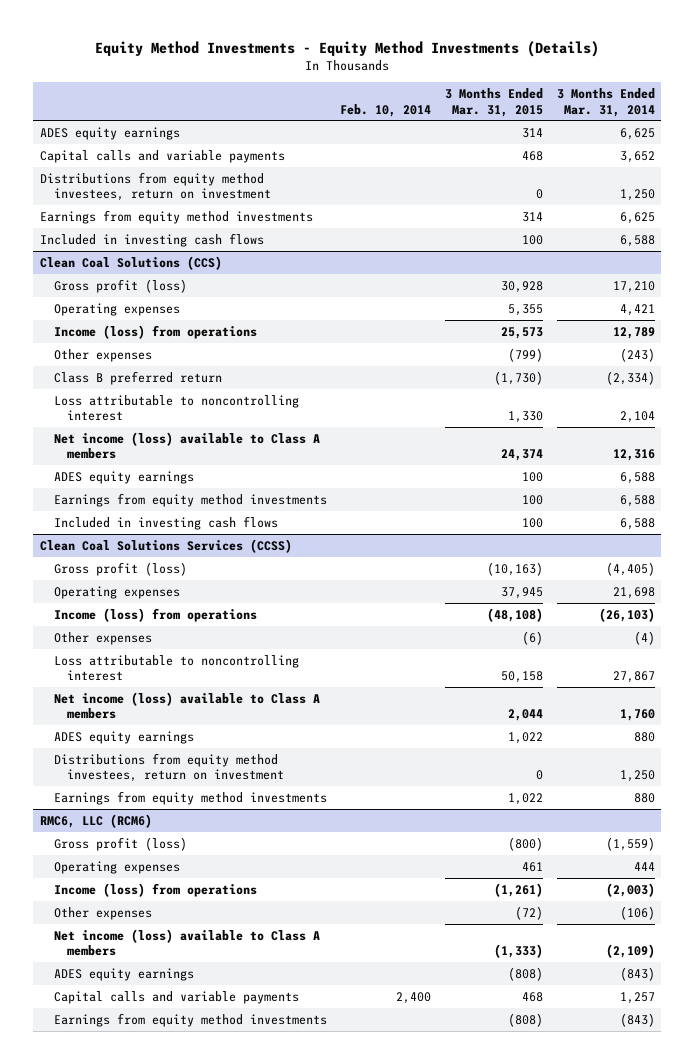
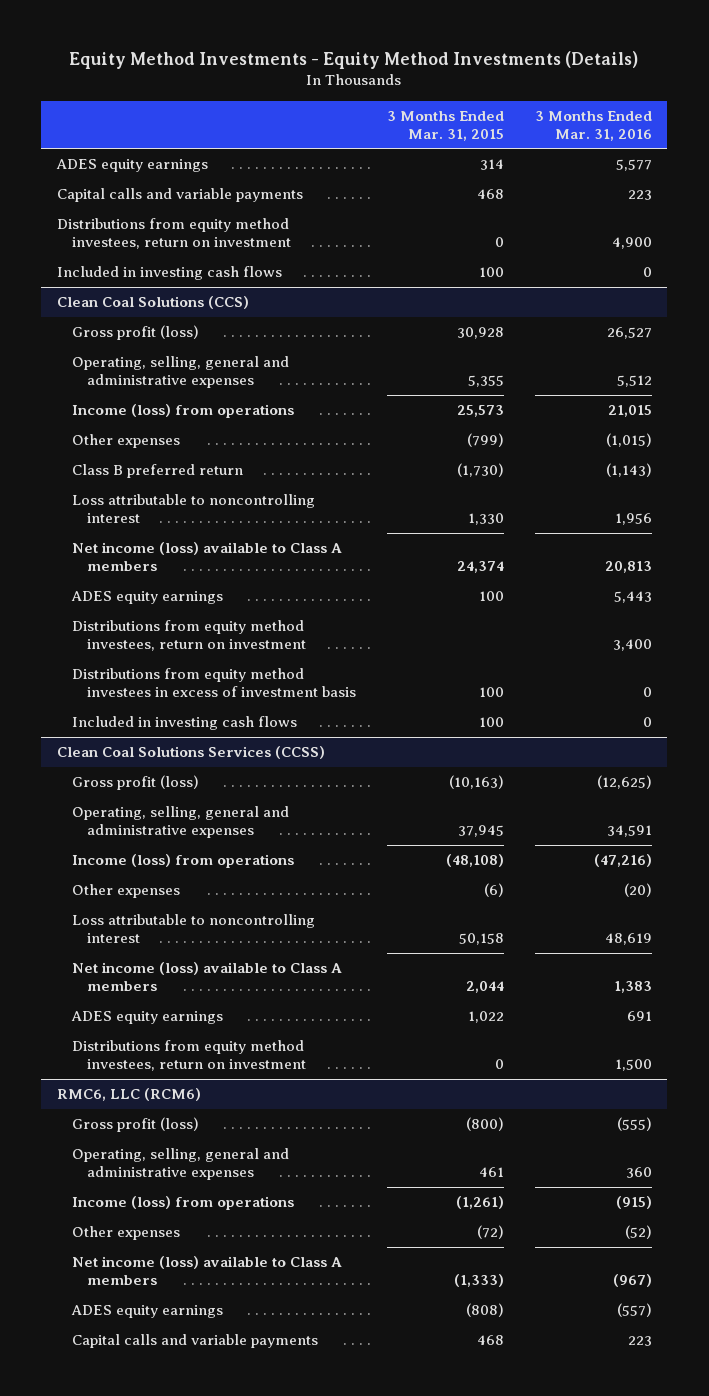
[340,103,432,117] Feb. 10, 2014 -> none
[556,88,655,117] 3 Months Ended Mar. 31, 2014 -> none
none -> [534,110,652,141] 3 Months Ended Mar. 31, 2016
[40,209,314,224] Earnings from equity method investments -> none
[53,302,180,316] Operating expenses -> [71,356,289,389] Operating, selling, general and administrative expenses
[53,492,327,507] Earnings from equity method investments -> none
none -> [71,620,306,652] Distributions from equity method investees, return on investment
none -> [71,668,356,698] Distributions from equity method investees in excess of investment basis
[53,585,180,599] Operating expenses -> [71,806,289,839] Operating, selling, general and administrative expenses
[53,790,327,805] Earnings from equity method investments -> none
[53,860,180,874] Operating expenses -> [71,1148,289,1181] Operating, selling, general and administrative expenses
[53,1012,327,1027] Earnings from equity method investments -> none

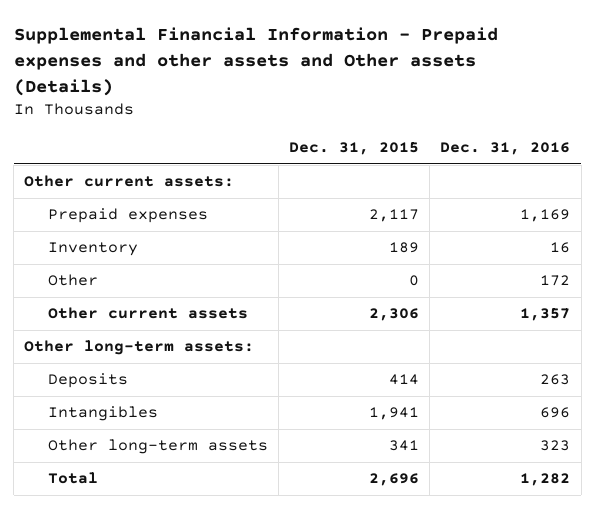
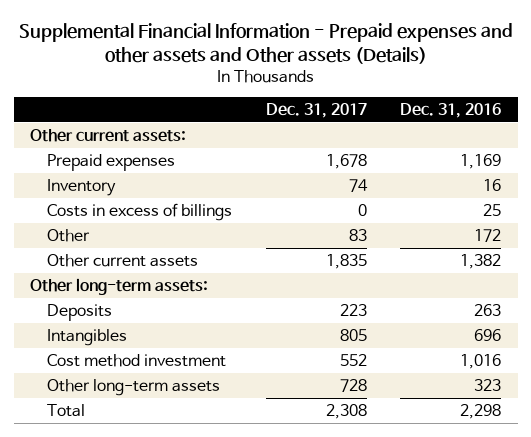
[289,142,420,156] Dec. 31, 2015 -> none
none -> [265,102,367,118] Dec. 31, 2017
none -> [47,202,233,221] Costs in excess of billings
[520,308,571,322] 1,357 -> [459,253,501,269] 1,382
none -> [47,353,227,367] Cost method investment
[520,473,571,487] 1,282 -> [459,403,501,419] 2,298

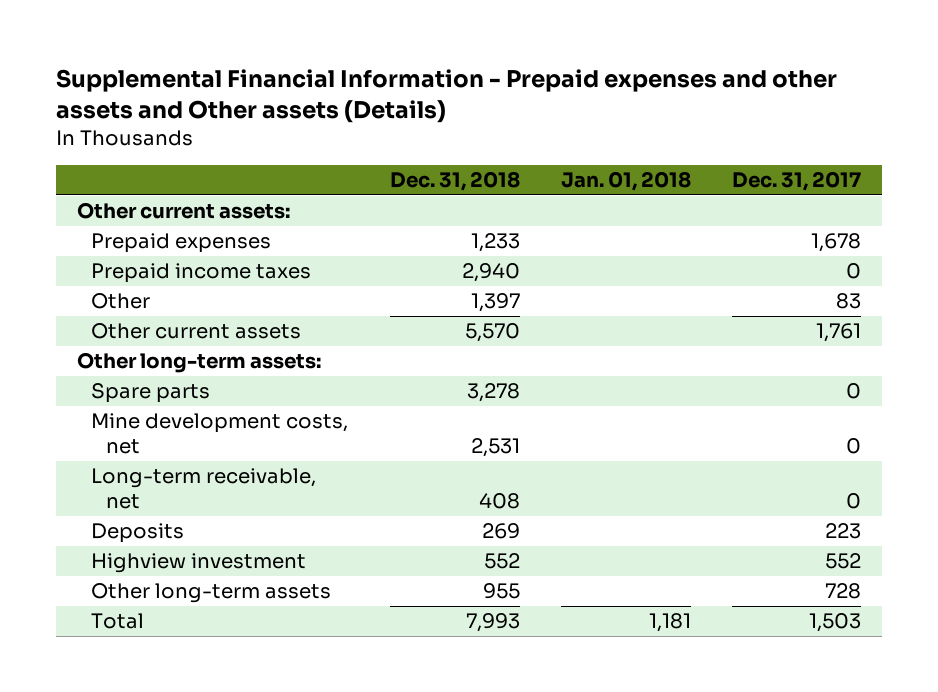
[399,102,501,118] Dec. 31, 2016 -> none
none -> [389,171,520,192] Dec. 31, 2018
none -> [560,171,691,192] Jan. 01, 2018
[47,178,117,196] Inventory -> none
[47,202,233,221] Costs in excess of billings -> none
none -> [91,263,312,284] Prepaid income taxes
[325,253,367,269] 1,835 -> [816,323,862,343] 1,761
none -> [91,383,211,404] Spare parts
none -> [91,413,349,455] Mine development costs, net
none -> [91,468,317,510] Long-term receivable, net
[47,328,128,346] Intangibles -> none
[47,353,227,367] Cost method investment -> [91,553,307,574] Highview investment
[325,403,367,419] 2,308 -> [809,613,862,633] 1,503

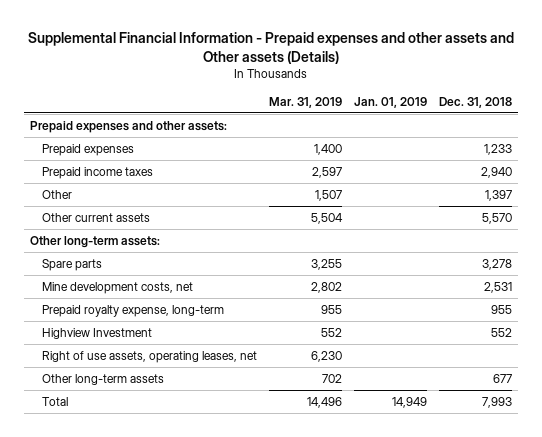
[560,171,691,192] Jan. 01, 2018 -> none
[732,171,862,192] Dec. 31, 2017 -> none
none -> [268,96,342,108] Mar. 31, 2019
none -> [353,96,427,108] Jan. 01, 2019
[76,202,290,220] Other current assets: -> [30,120,228,133] Prepaid expenses and other assets:
[91,468,317,510] Long-term receivable, net -> none
[91,523,185,544] Deposits -> none
none -> [41,304,224,317] Prepaid royalty expense, long-term
[91,553,307,574] Highview investment -> [41,327,152,339] Highview Investment
none -> [41,350,257,363] Right of use assets, operating leases, net
[482,583,520,600] 955 -> [492,373,512,383] 677

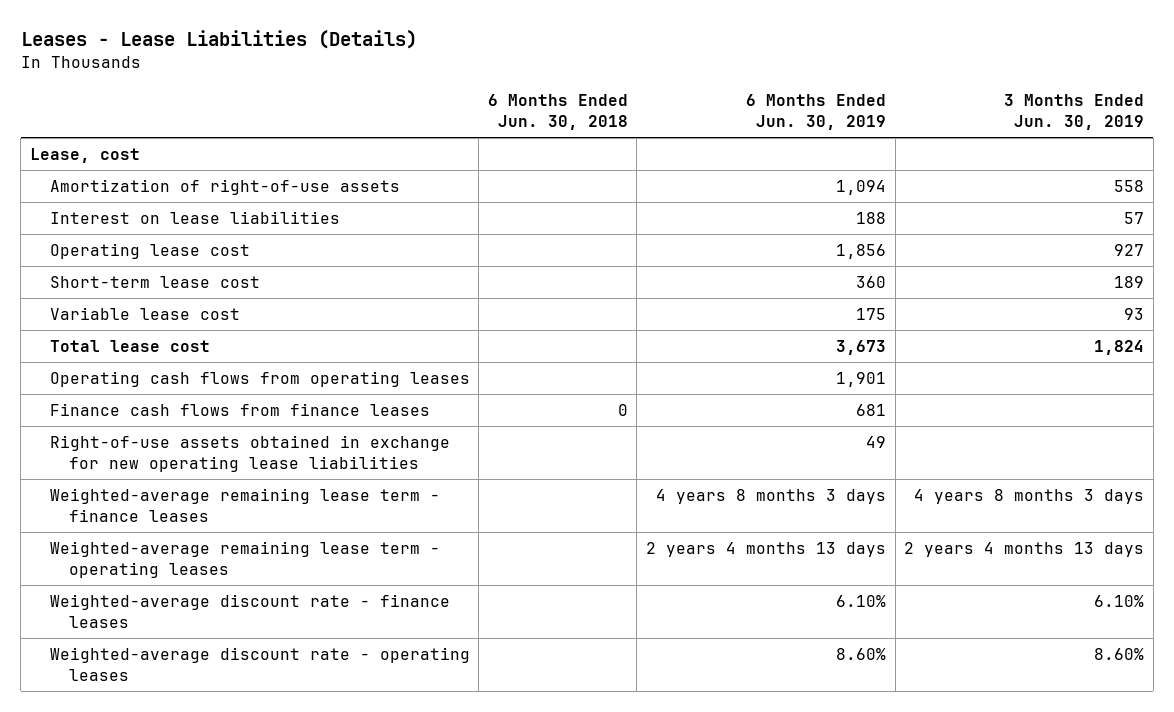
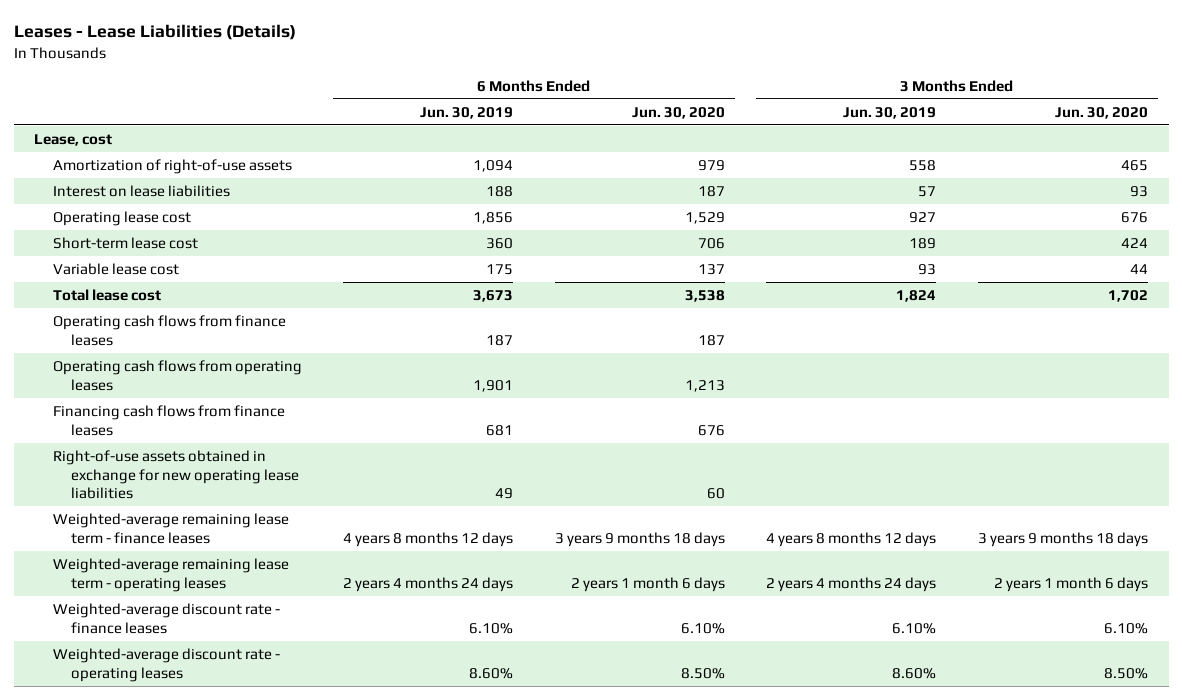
[487,94,628,130] 6 Months Ended Jun. 30, 2018 -> none
none -> [631,106,725,119] Jun. 30, 2020
none -> [1054,106,1148,119] Jun. 30, 2020
none -> [52,314,286,346] Operating cash flows from finance leases
[49,403,430,417] Finance cash flows from finance leases -> [52,404,285,436] Financing cash flows from finance leases
[655,489,886,505] 4 years 8 months 3 days -> [343,531,514,547] 4 years 8 months 12 days
[914,489,1145,505] 4 years 8 months 3 days -> [766,531,937,547] 4 years 8 months 12 days
[645,542,886,558] 2 years 4 months 13 days -> [343,576,514,592] 2 years 4 months 24 days
[904,542,1145,558] 2 years 4 months 13 days -> [766,576,937,592] 2 years 4 months 24 days

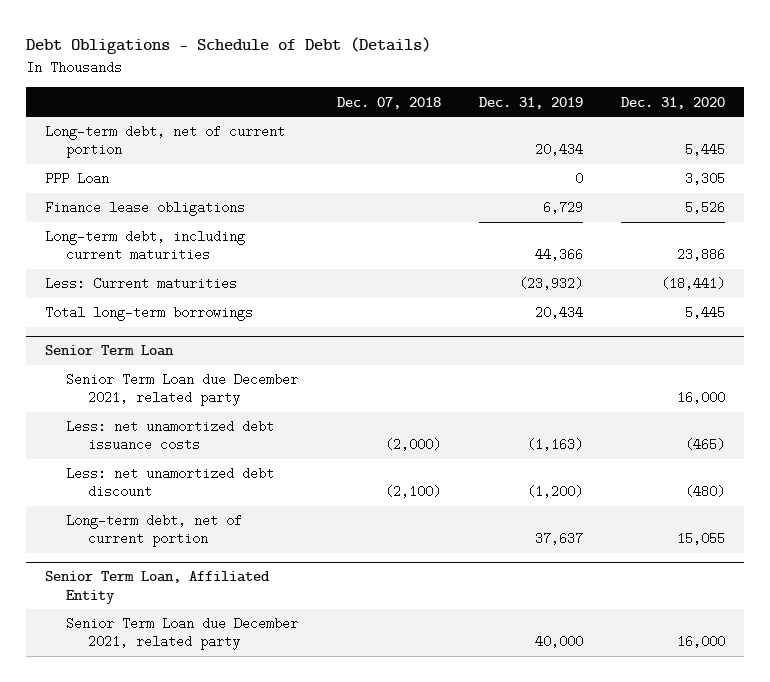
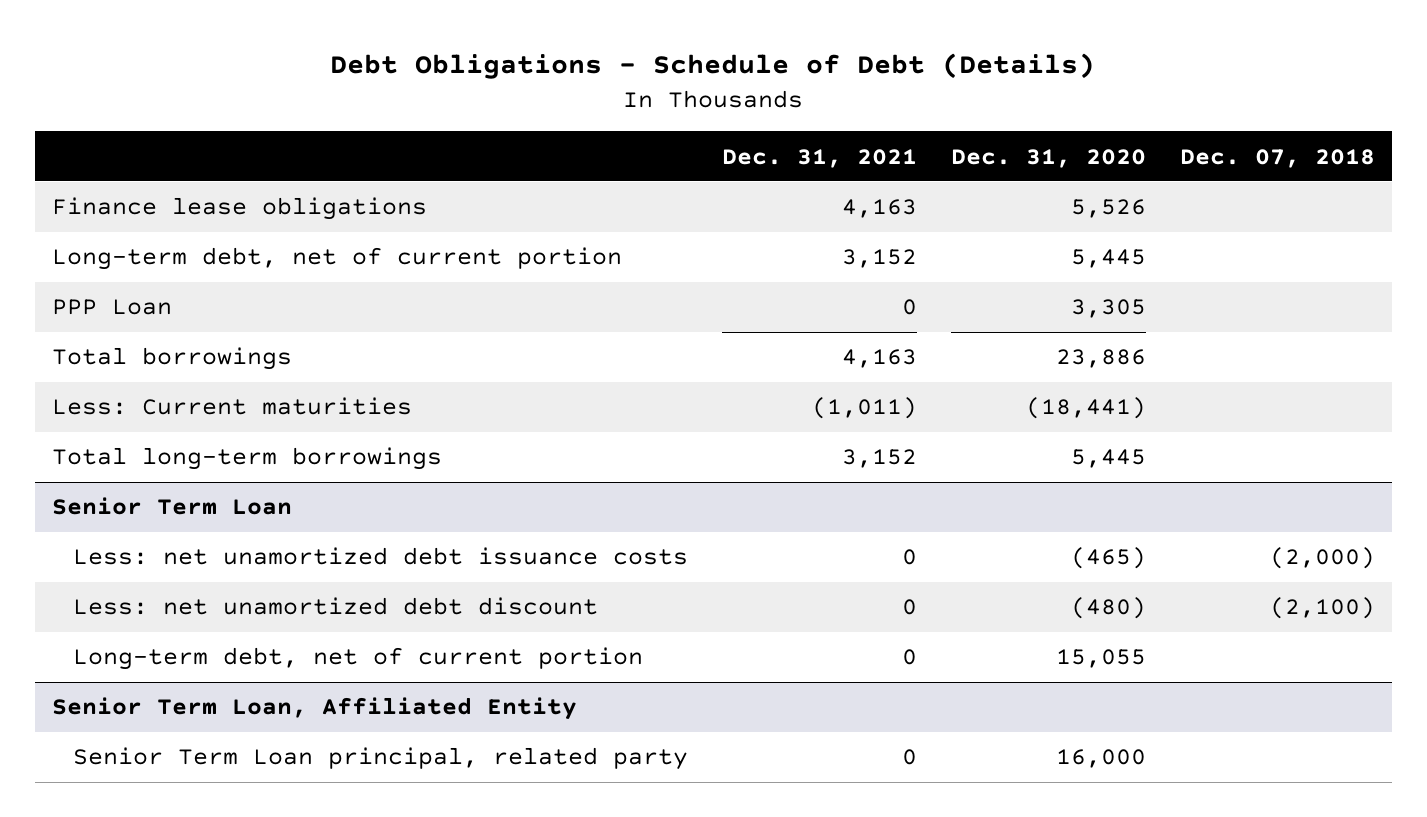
[478,96,583,109] Dec. 31, 2019 -> none
none -> [722,148,918,168] Dec. 31, 2021
[45,201,246,217] Finance lease obligations -> [51,197,427,221] Finance lease obligations
[45,230,246,262] Long-term debt, including current maturities -> [51,347,292,371] Total borrowings
[66,373,299,407] Senior Term Loan due December 2021, related party -> none
[66,617,299,651] Senior Term Loan due December 2021, related party -> [73,747,689,771] Senior Term Loan principal, related party

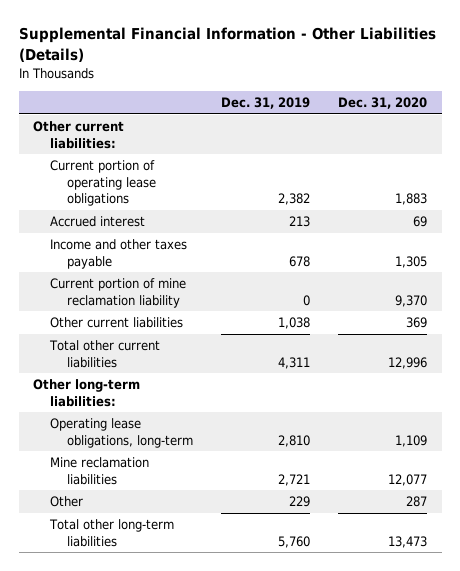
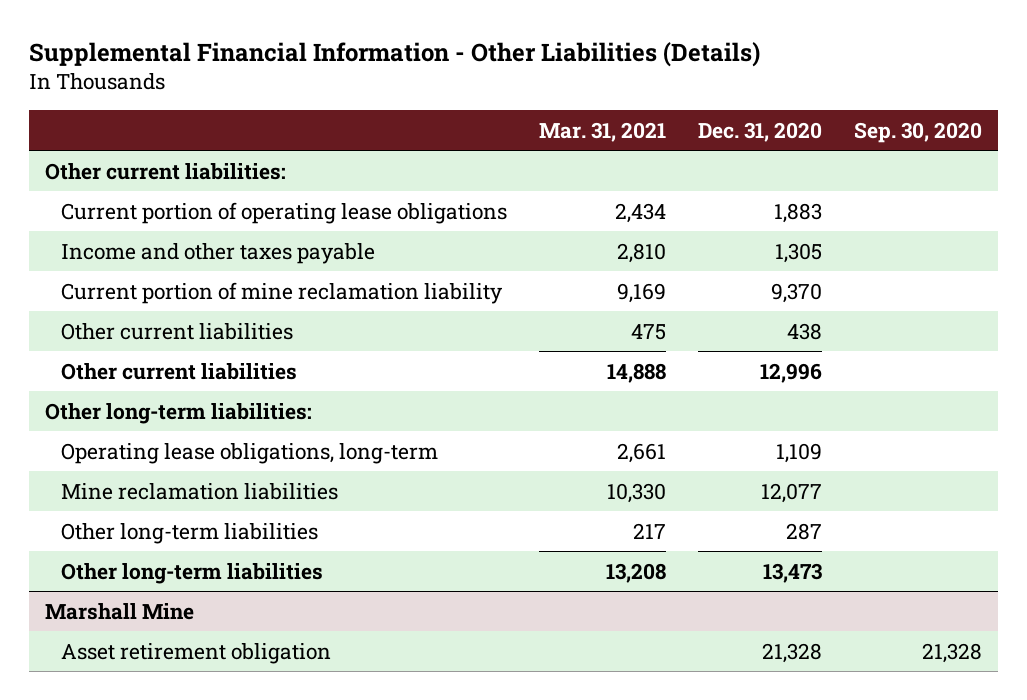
[221,97,311,110] Dec. 31, 2019 -> none
none -> [538,121,666,142] Mar. 31, 2021
none -> [853,121,982,143] Sep. 30, 2020
[49,216,145,228] Accrued interest -> none
[406,317,428,329] 369 -> [786,322,822,340] 438
[48,340,160,368] Total other current liabilities -> [60,362,297,380] Other current liabilities
[49,496,83,508] Other -> [60,522,318,544] Other long-term liabilities
[48,519,174,547] Total other long-term liabilities -> [60,562,323,584] Other long-term liabilities
none -> [44,602,194,620] Marshall Mine
none -> [60,642,331,664] Asset retirement obligation

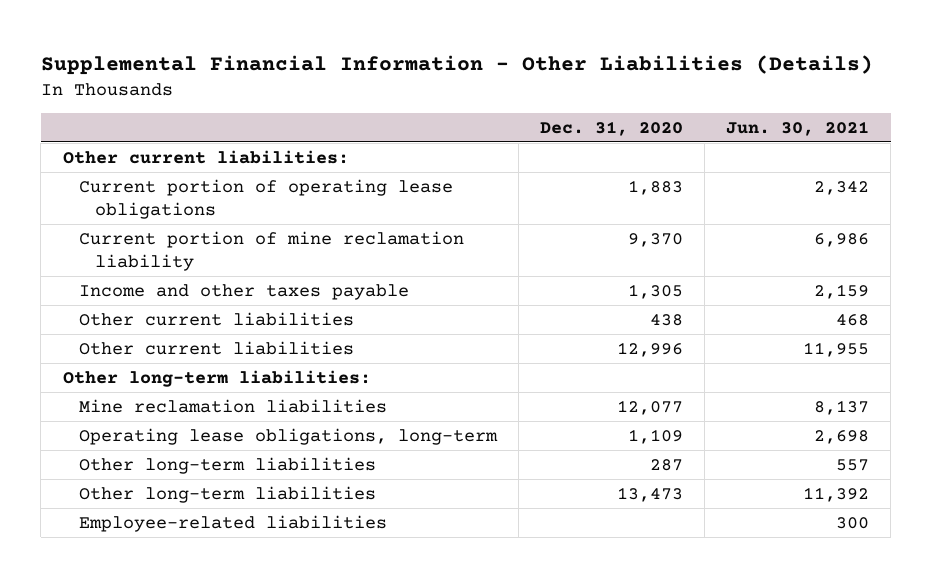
[538,121,666,142] Mar. 31, 2021 -> none
[853,121,982,143] Sep. 30, 2020 -> none
none -> [726,120,870,136] Jun. 30, 2021
[60,242,375,264] Income and other taxes payable -> [78,283,409,300] Income and other taxes payable
[60,442,438,464] Operating lease obligations, long-term -> [78,427,498,445] Operating lease obligations, long-term
[44,602,194,620] Marshall Mine -> none
[60,642,331,664] Asset retirement obligation -> none
none -> [78,514,387,532] Employee-related liabilities

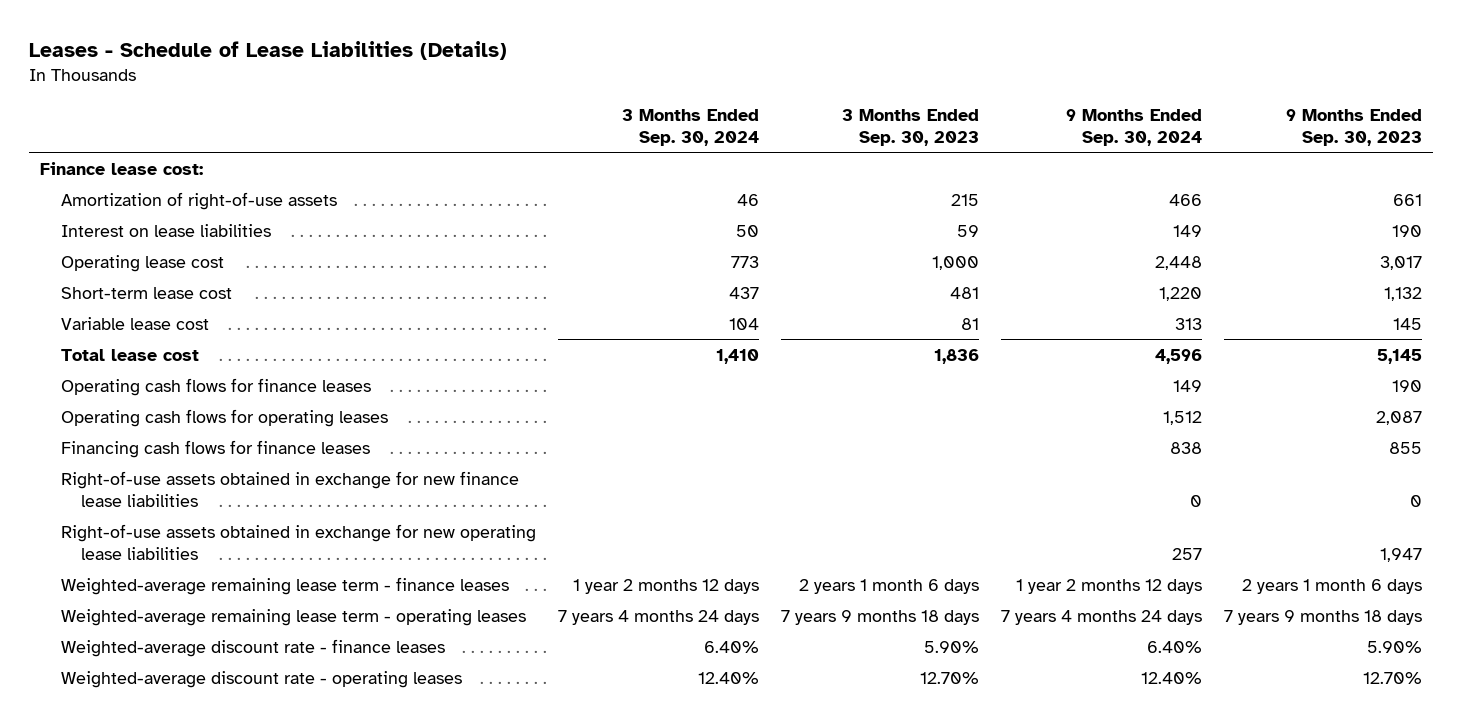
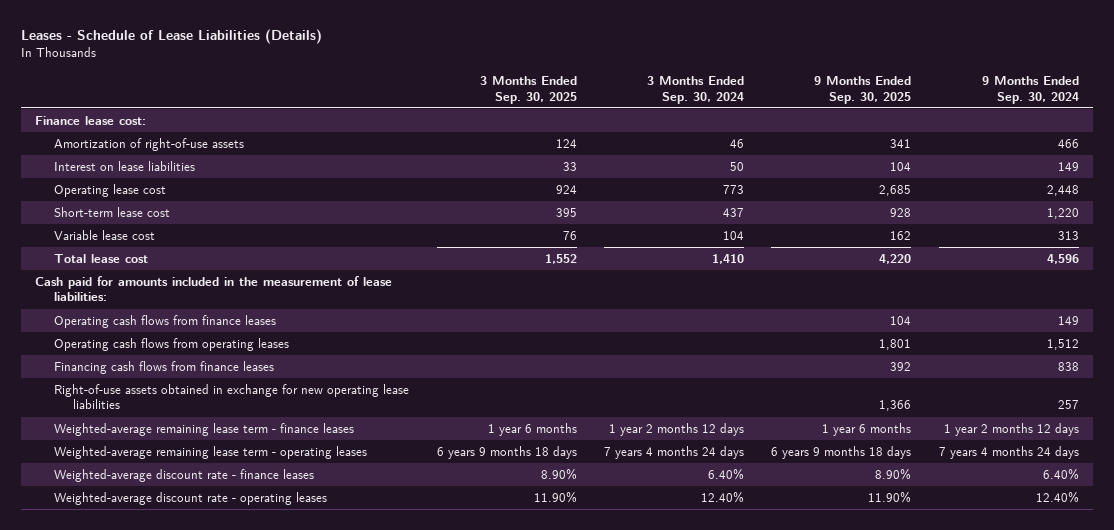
[841,108,979,147] 3 Months Ended Sep. 30, 2023 -> none
[1285,108,1422,147] 9 Months Ended Sep. 30, 2023 -> none
none -> [479,76,577,104] 3 Months Ended Sep. 30, 2025
none -> [814,76,912,104] 9 Months Ended Sep. 30, 2025
[60,470,519,507] Right-of-use assets obtained in exchange for new finance lease liabilities -> none
none -> [34,275,392,302] Cash paid for amounts included in the measurement of lease liabilities:
[60,377,371,396] Operating cash flows for finance leases -> [54,314,277,328] Operating cash flows from finance leases
[60,408,388,427] Operating cash flows for operating leases -> [54,337,290,351] Operating cash flows from operating leases
[60,439,370,458] Financing cash flows for finance leases -> [54,360,275,374] Financing cash flows from finance leases

